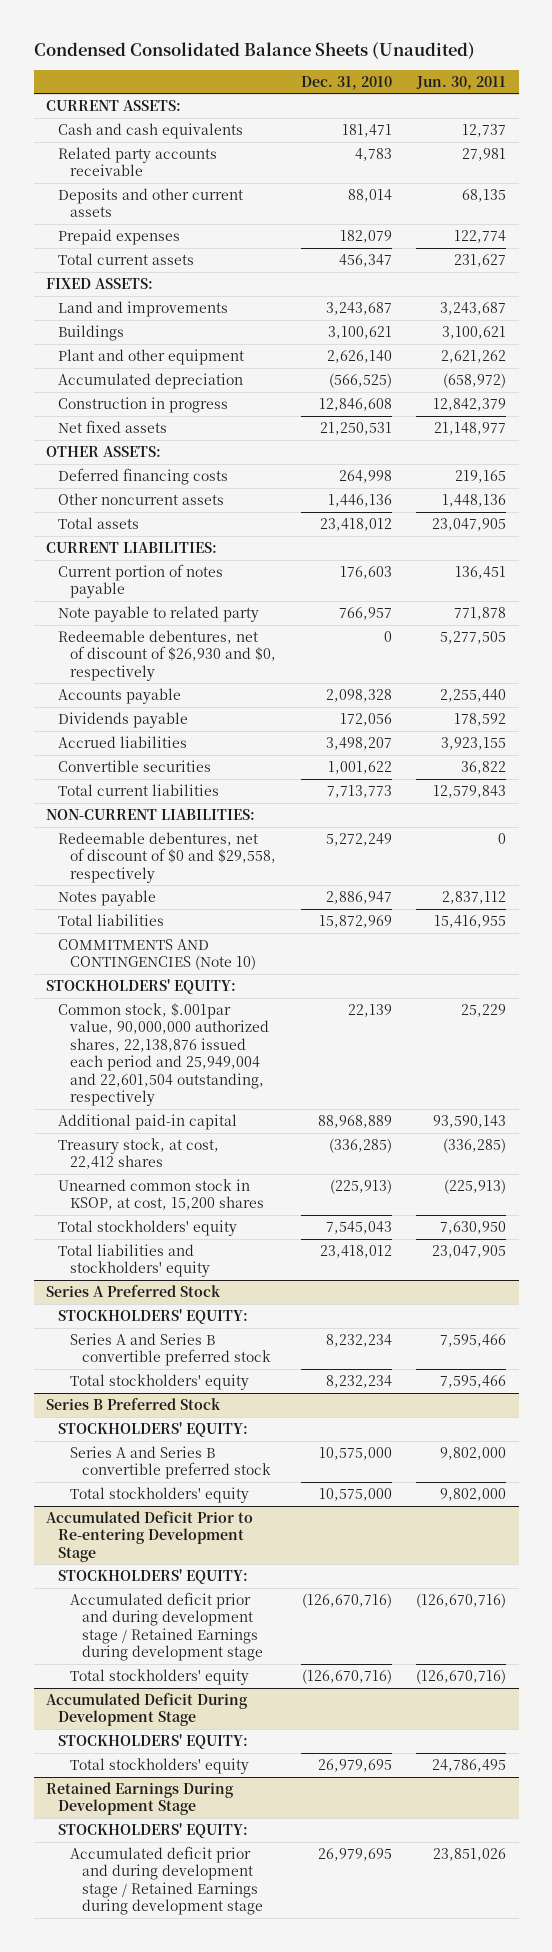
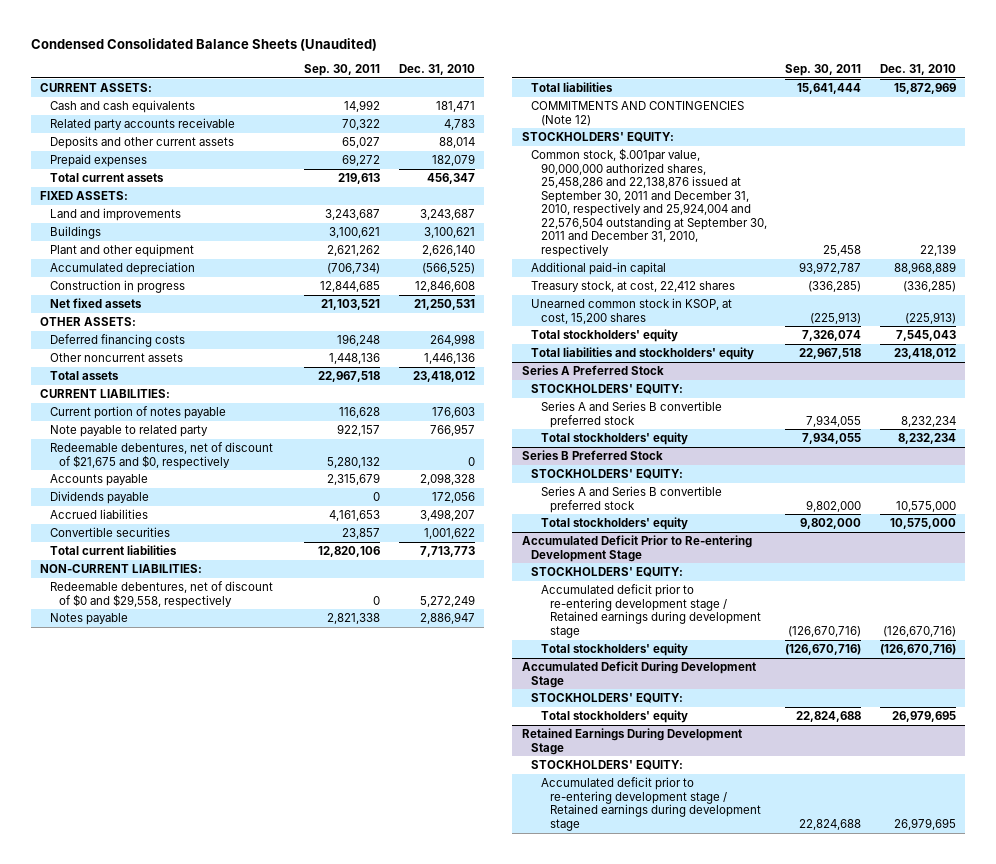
[416,75,507,90] Jun. 30, 2011 -> none
none -> [304,64,381,77] Sep. 30, 2011
[57,629,276,681] Redeemable debentures, net of discount of $26,930 and $0, respectively -> [49,442,273,469] Redeemable debentures, net of discount of $21,675 and $0, respectively
[57,938,256,971] COMMITMENTS AND CONTINGENCIES (Note 10) -> [531,101,745,126] COMMITMENTS AND CONTINGENCIES (Note 12)
[57,1002,269,1107] Common stock, $.001par value, 90,000,000 authorized shares, 22,138,876 issued each period and 25,949,004 and 22,601,504 outstanding, respectively -> [531,148,767,257] Common stock, $.001par value, 90,000,000 authorized shares, 25,458,286 and 22,138,876 issued at September 30, 2011 and December 31, 2010, respectively and 25,924,004 and 22,576,504 outstanding at September 30, 2011 and December 31, 2010, respectively
[69,1591,263,1662] Accumulated deficit prior and during development stage / Retained Earnings during development stage -> [540,584,762,638] Accumulated deficit prior to re-entering development stage / Retained earnings during development stage
[69,1845,263,1916] Accumulated deficit prior and during development stage / Retained Earnings during development stage -> [540,777,762,831] Accumulated deficit prior to re-entering development stage / Retained earnings during development stage

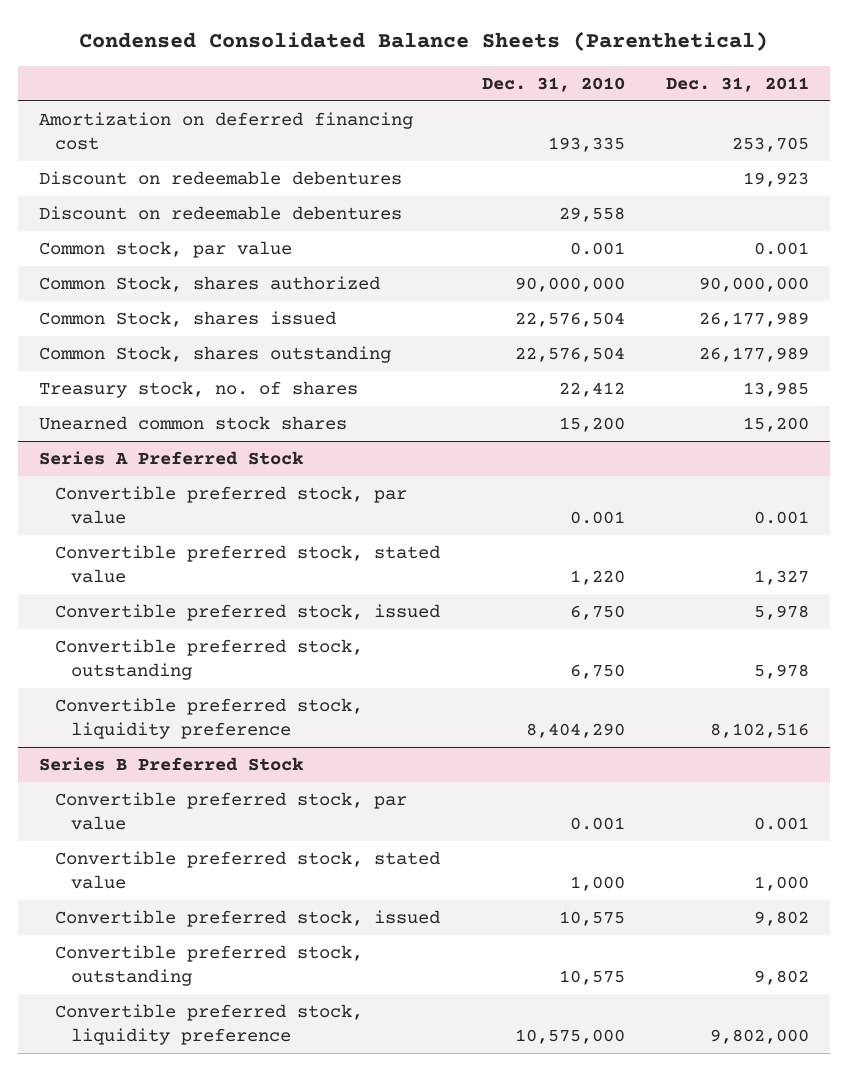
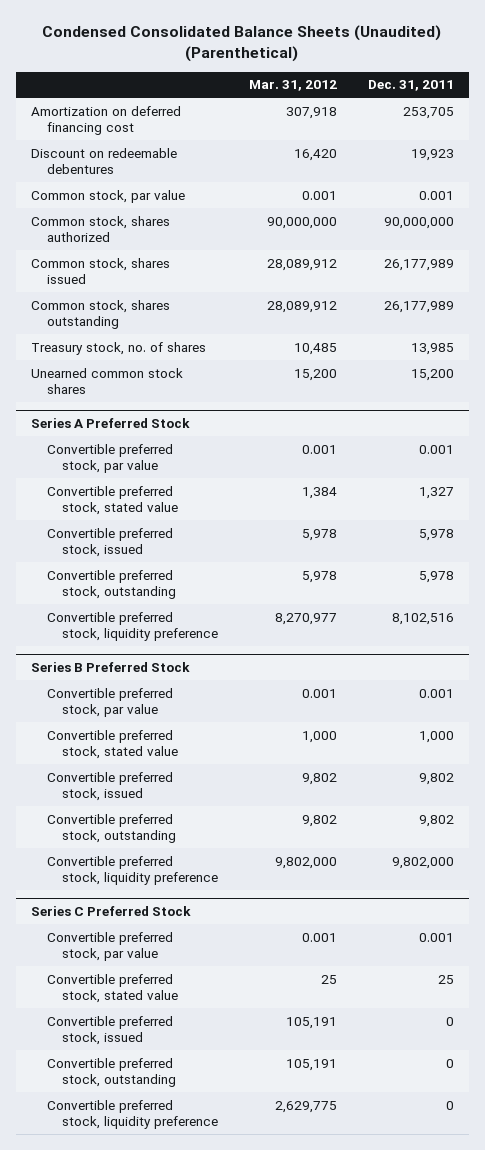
[79,31,769,52] Condensed Consolidated Balance Sheets (Parenthetical) -> [42,24,442,62] Condensed Consolidated Balance Sheets (Unaudited) (Parenthetical)
[481,77,625,93] Dec. 31, 2010 -> none
none -> [248,80,337,92] Mar. 31, 2012
[38,205,402,220] Discount on redeemable debentures -> none
[38,275,380,292] Common Stock, shares authorized -> [31,215,171,243] Common stock, shares authorized
[38,310,336,327] Common Stock, shares issued -> [31,257,171,285] Common stock, shares issued
[38,345,391,363] Common Stock, shares outstanding -> [31,299,171,330] Common stock, shares outstanding
none -> [31,905,192,916] Series C Preferred Stock
none -> [46,931,173,962] Convertible preferred stock, par value
none -> [46,973,179,1004] Convertible preferred stock, stated value
none -> [46,1015,173,1046] Convertible preferred stock, issued
none -> [46,1057,177,1088] Convertible preferred stock, outstanding
none -> [46,1099,219,1130] Convertible preferred stock, liquidity preference

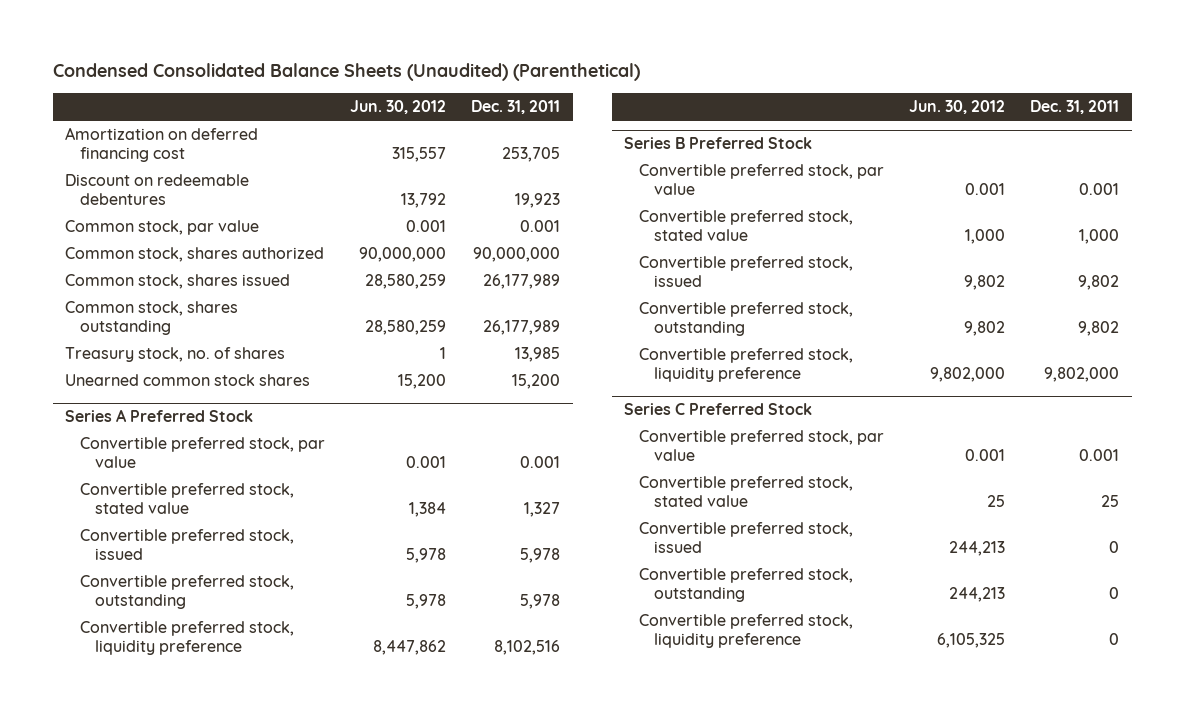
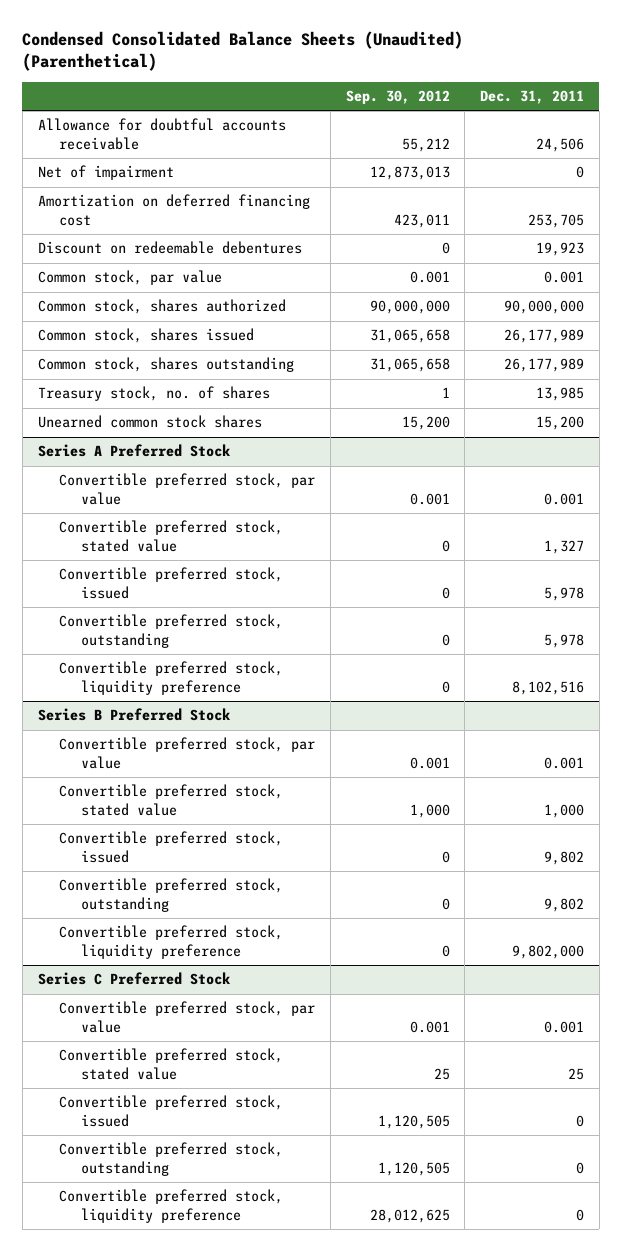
[350,100,447,115] Jun. 30, 2012 -> none
none -> [345,89,450,104] Sep. 30, 2012
none -> [37,118,286,150] Allowance for doubtful accounts receivable
none -> [37,165,174,181] Net of impairment

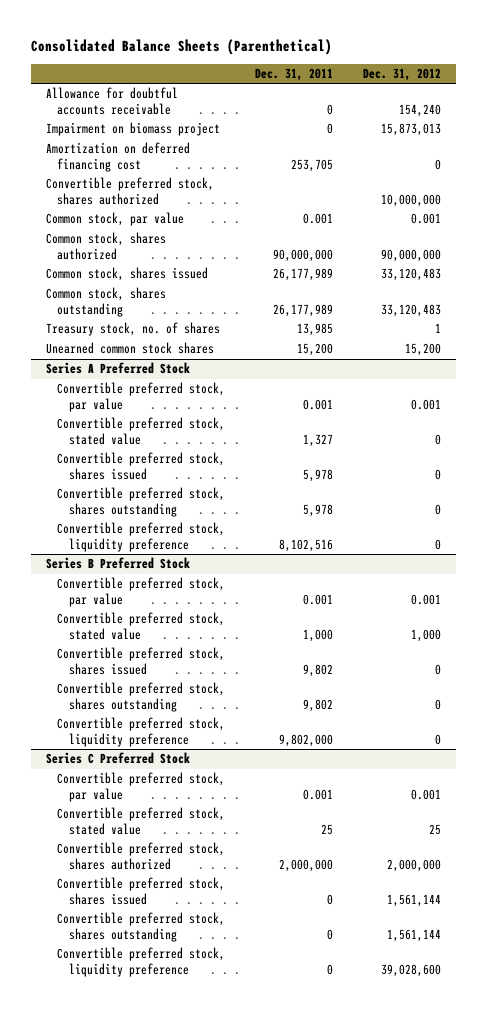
[22,30,464,72] Condensed Consolidated Balance Sheets (Unaudited) (Parenthetical) -> [30,38,332,55] Consolidated Balance Sheets (Parenthetical)
[345,89,450,104] Sep. 30, 2012 -> none
none -> [362,67,441,81] Dec. 31, 2012
[536,137,585,152] 24,506 -> [327,103,334,115] 0
[37,165,174,181] Net of impairment -> [45,122,220,137] Impairment on biomass project
[37,241,302,255] Discount on redeemable debentures -> none
none -> [45,177,214,205] Convertible preferred stock, shares authorized
[59,567,284,599] Convertible preferred stock, issued -> [57,452,226,480] Convertible preferred stock, shares issued
[59,614,284,648] Convertible preferred stock, outstanding -> [57,487,226,517] Convertible preferred stock, shares outstanding
[59,831,284,863] Convertible preferred stock, issued -> [57,647,226,675] Convertible preferred stock, shares issued
[59,878,284,912] Convertible preferred stock, outstanding -> [57,682,226,712] Convertible preferred stock, shares outstanding
none -> [57,842,226,870] Convertible preferred stock, shares authorized
[59,1095,284,1127] Convertible preferred stock, issued -> [57,877,226,905] Convertible preferred stock, shares issued
[59,1142,284,1176] Convertible preferred stock, outstanding -> [57,912,226,942] Convertible preferred stock, shares outstanding

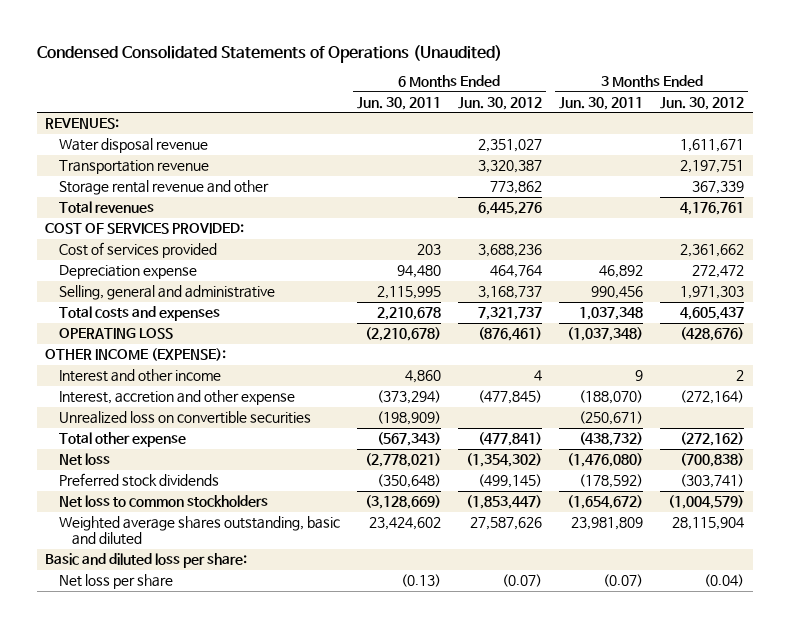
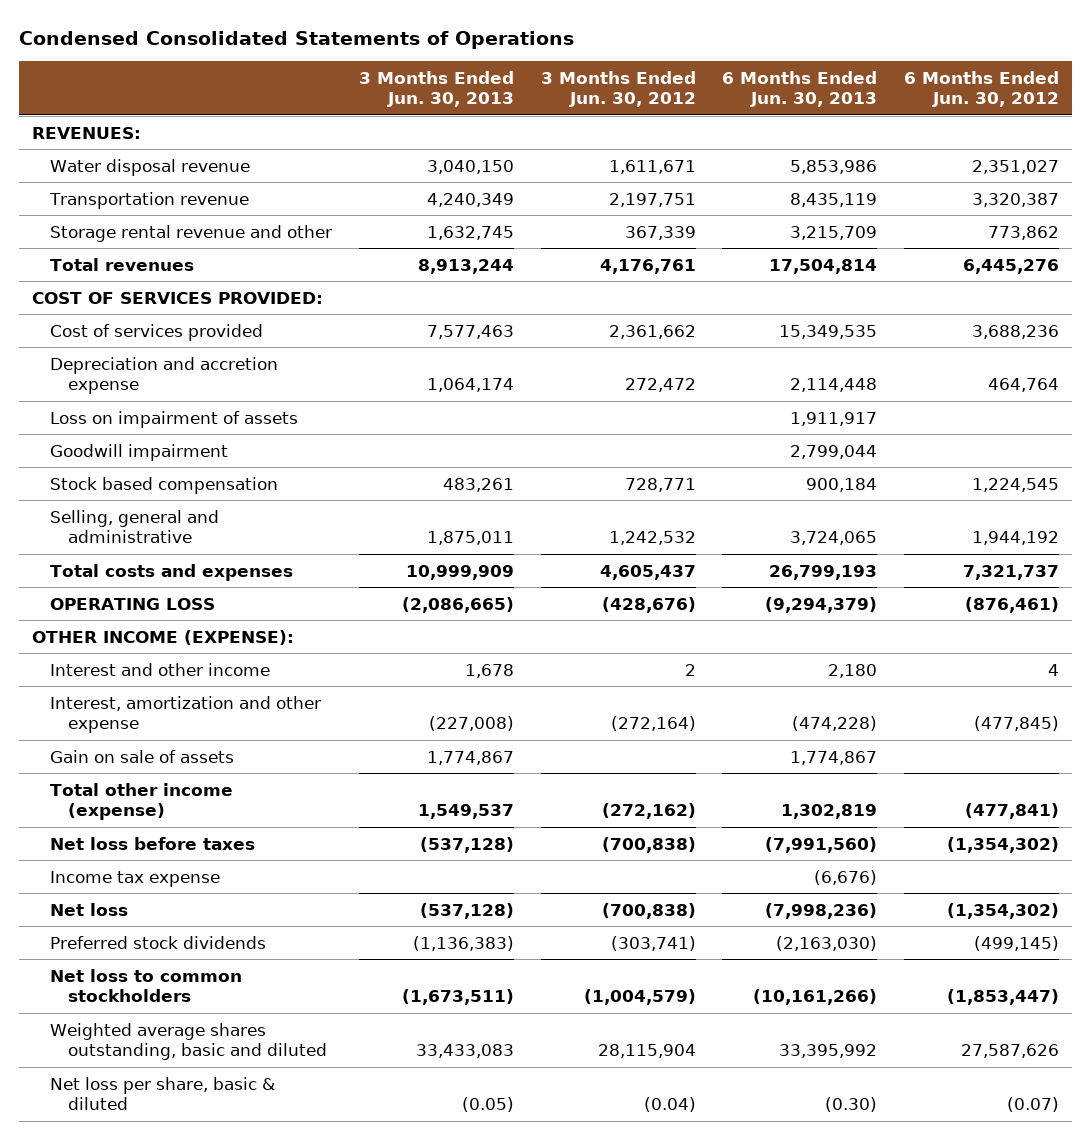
[36,44,502,63] Condensed Consolidated Statements of Operations (Unaudited) -> [18,30,574,49] Condensed Consolidated Statements of Operations
[356,96,441,110] Jun. 30, 2011 -> none
[559,96,644,110] Jun. 30, 2011 -> none
none -> [358,70,514,108] 3 Months Ended Jun. 30, 2013
none -> [722,70,878,108] 6 Months Ended Jun. 30, 2013
[58,265,197,280] Depreciation expense -> [50,356,279,394] Depreciation and accretion expense
none -> [50,410,299,428] Loss on impairment of assets
none -> [50,443,229,461] Goodwill impairment
none -> [50,476,279,494] Stock based compensation
[478,286,543,300] 3,168,737 -> [972,530,1060,545] 1,944,192
[680,286,745,300] 1,971,303 -> [608,530,696,545] 1,242,532
[58,411,311,425] Unrealized loss on convertible securities -> none
[58,390,295,406] Interest, accretion and other expense -> [50,695,322,733] Interest, amortization and other expense
none -> [50,749,235,763] Gain on sale of assets
[58,432,186,448] Total other expense -> [50,782,234,820] Total other income (expense)
none -> [50,836,256,850] Net loss before taxes
none -> [50,870,221,887] Income tax expense
[45,553,248,569] Basic and diluted loss per share: -> none
[58,574,173,590] Net loss per share -> [50,1076,276,1110] Net loss per share, basic & diluted

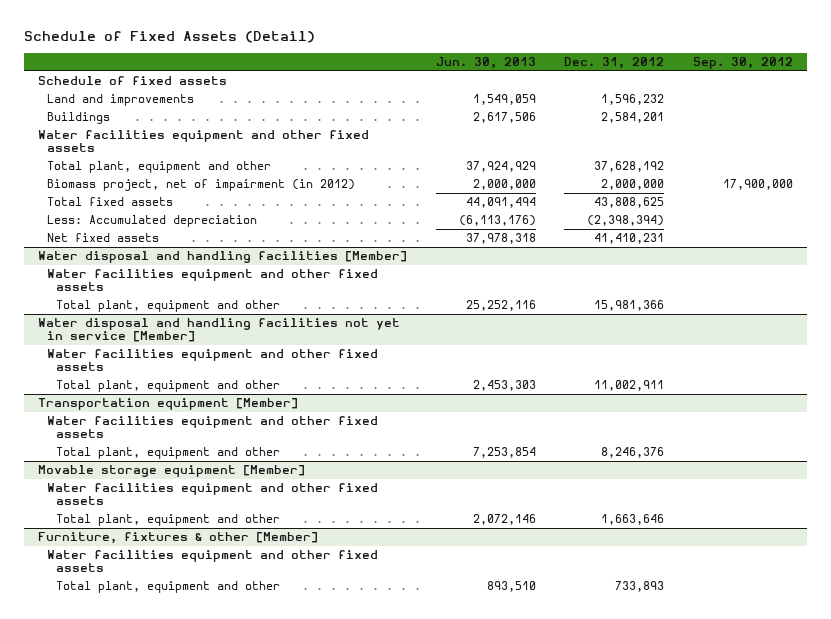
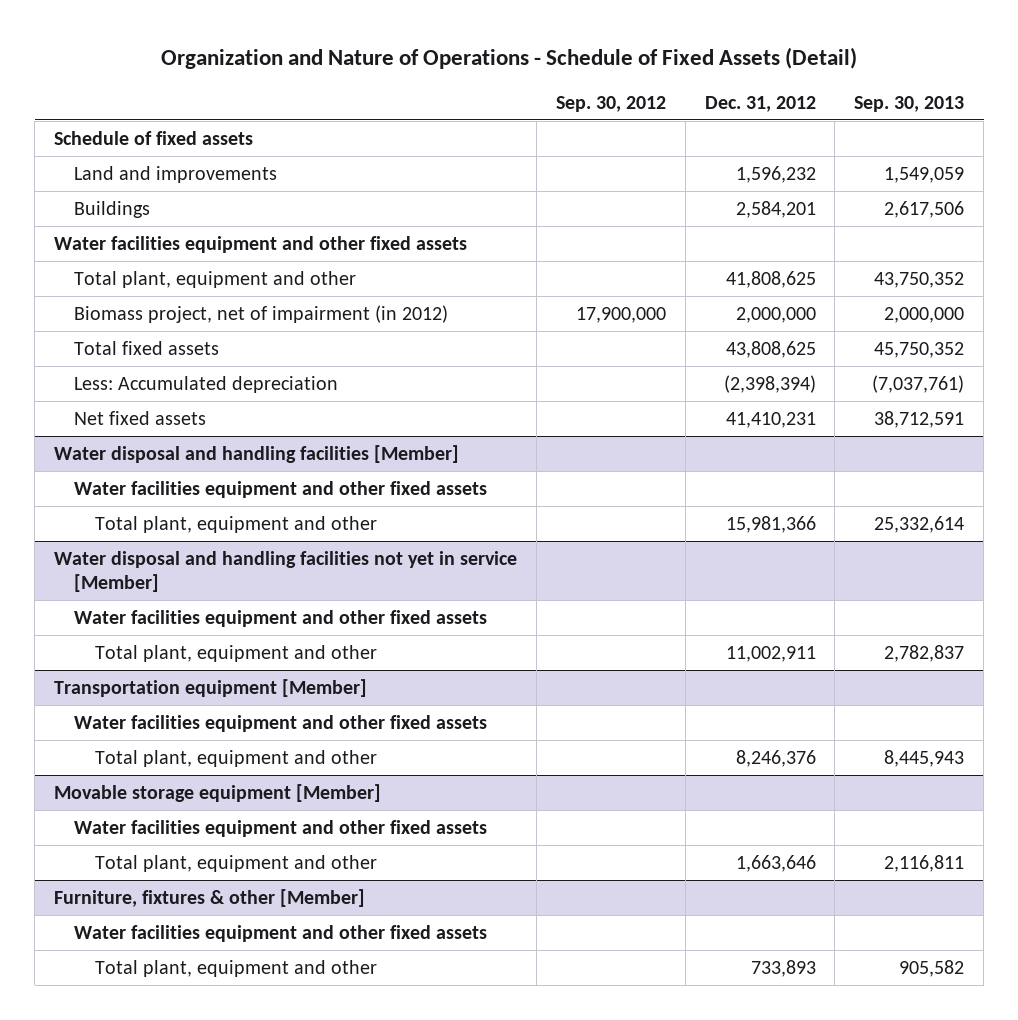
[23,31,315,44] Schedule of Fixed Assets (Detail) -> [161,47,858,70] Organization and Nature of Operations - Schedule of Fixed Assets (Detail)
[435,56,536,69] Jun. 30, 2013 -> none
none -> [854,95,965,112] Sep. 30, 2013
[594,161,665,173] 37,628,192 -> [725,270,816,288] 41,808,625

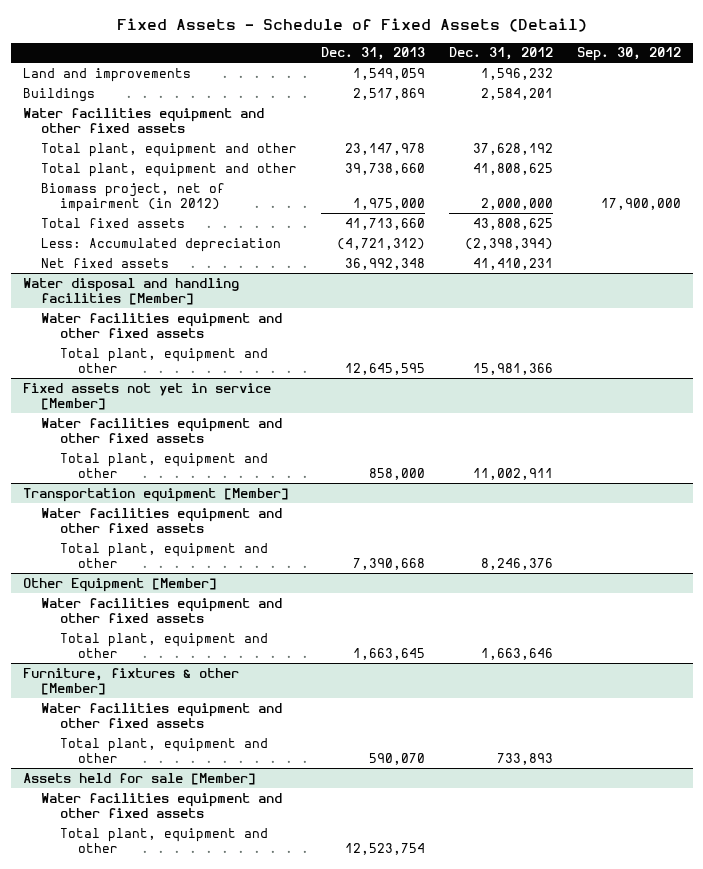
[161,47,858,70] Organization and Nature of Operations - Schedule of Fixed Assets (Detail) -> [116,18,587,33] Fixed Assets - Schedule of Fixed Assets (Detail)
[854,95,965,112] Sep. 30, 2013 -> none
none -> [321,47,426,61] Dec. 31, 2013
[54,130,254,145] Schedule of fixed assets -> none
none -> [41,142,298,157] Total plant, equipment and other
[54,550,518,592] Water disposal and handling facilities not yet in service [Member] -> none
none -> [22,382,271,410] Fixed assets not yet in service [Member]
[54,783,382,802] Movable storage equipment [Member] -> none
none -> [22,577,217,592] Other Equipment [Member]
none -> [22,772,256,785] Assets held for sale [Member]
none -> [41,792,283,818] Water facilities equipment and other fixed assets
none -> [59,827,268,853] Total plant, equipment and other

